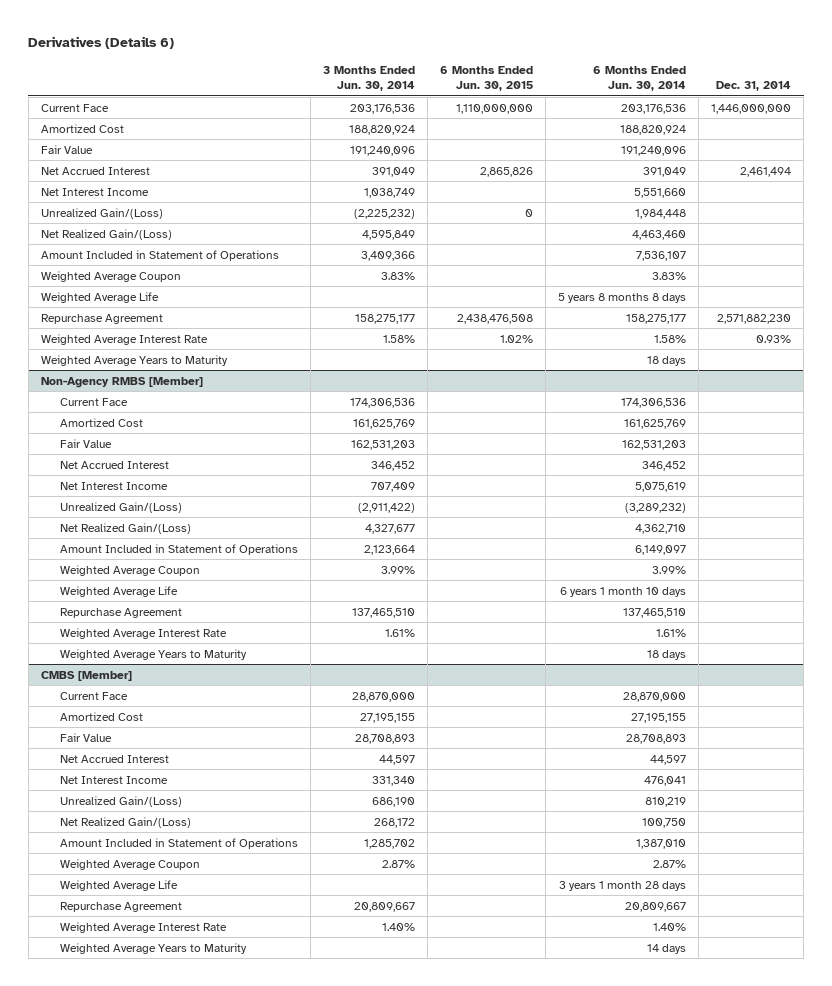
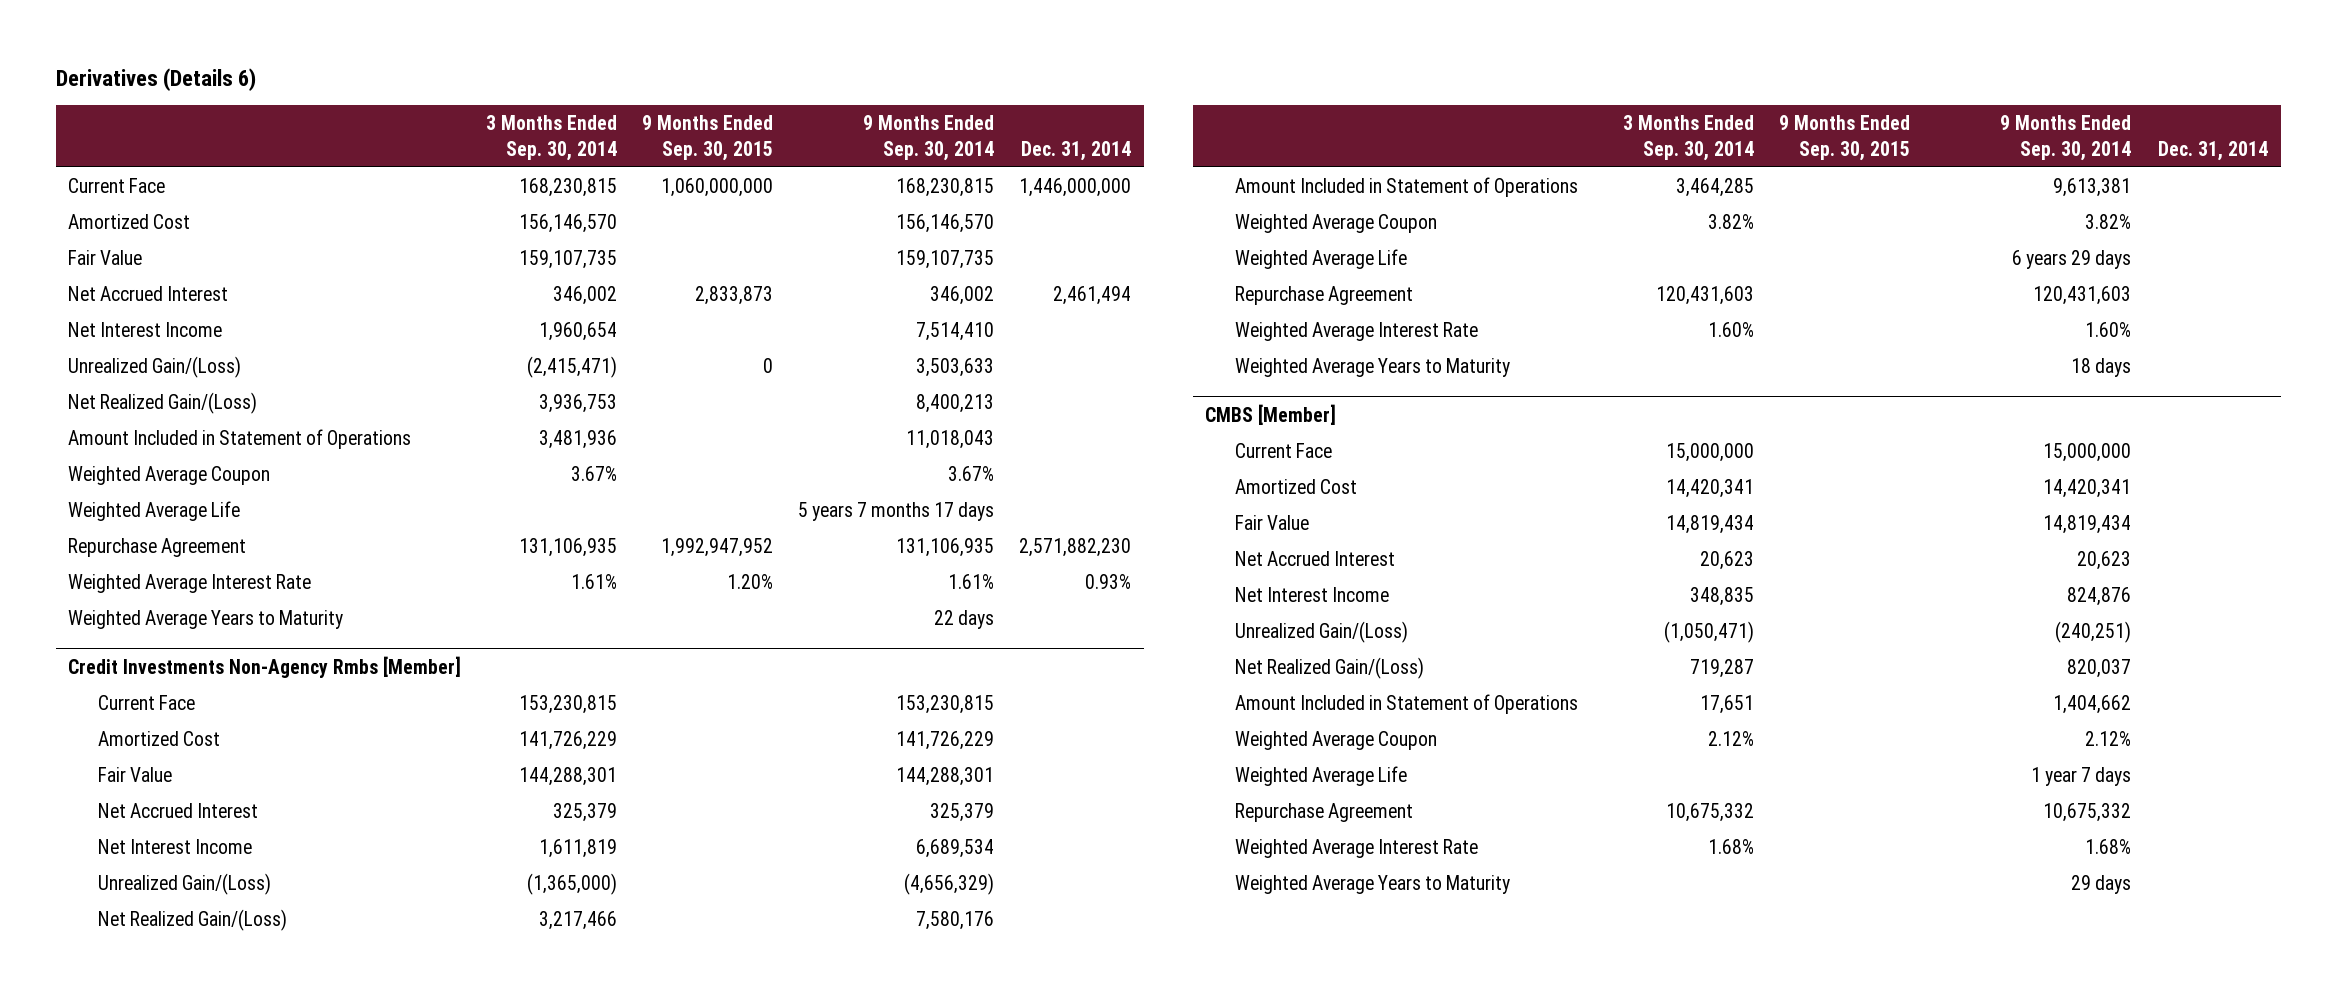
[323,66,416,92] 3 Months Ended Jun. 30, 2014 -> none
[440,66,534,92] 6 Months Ended Jun. 30, 2015 -> none
[593,66,687,92] 6 Months Ended Jun. 30, 2014 -> none
none -> [486,115,618,161] 3 Months Ended Sep. 30, 2014
none -> [642,115,774,161] 9 Months Ended Sep. 30, 2015
none -> [863,115,995,161] 9 Months Ended Sep. 30, 2014
[40,376,203,388] Non-Agency RMBS [Member] -> [68,655,462,678] Credit Investments Non-Agency Rmbs [Member]

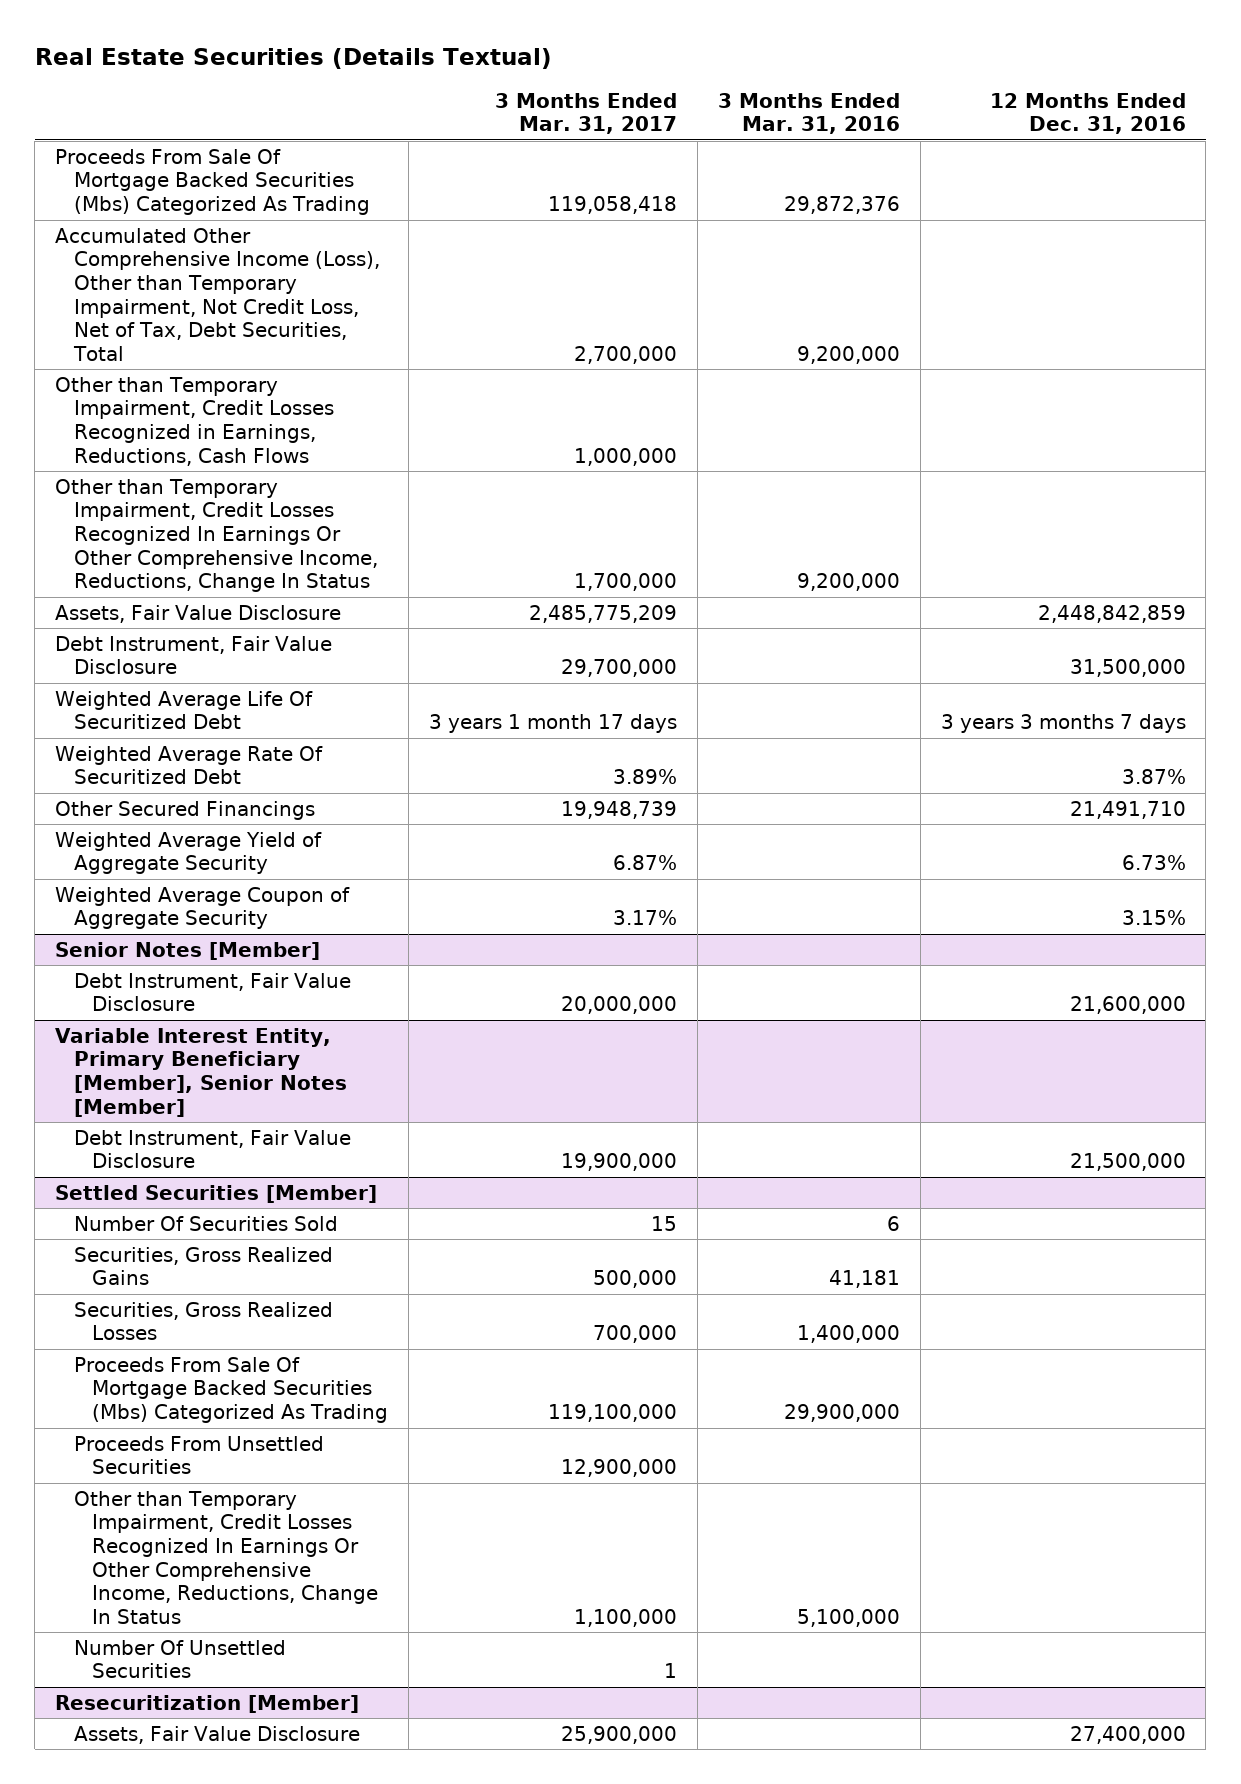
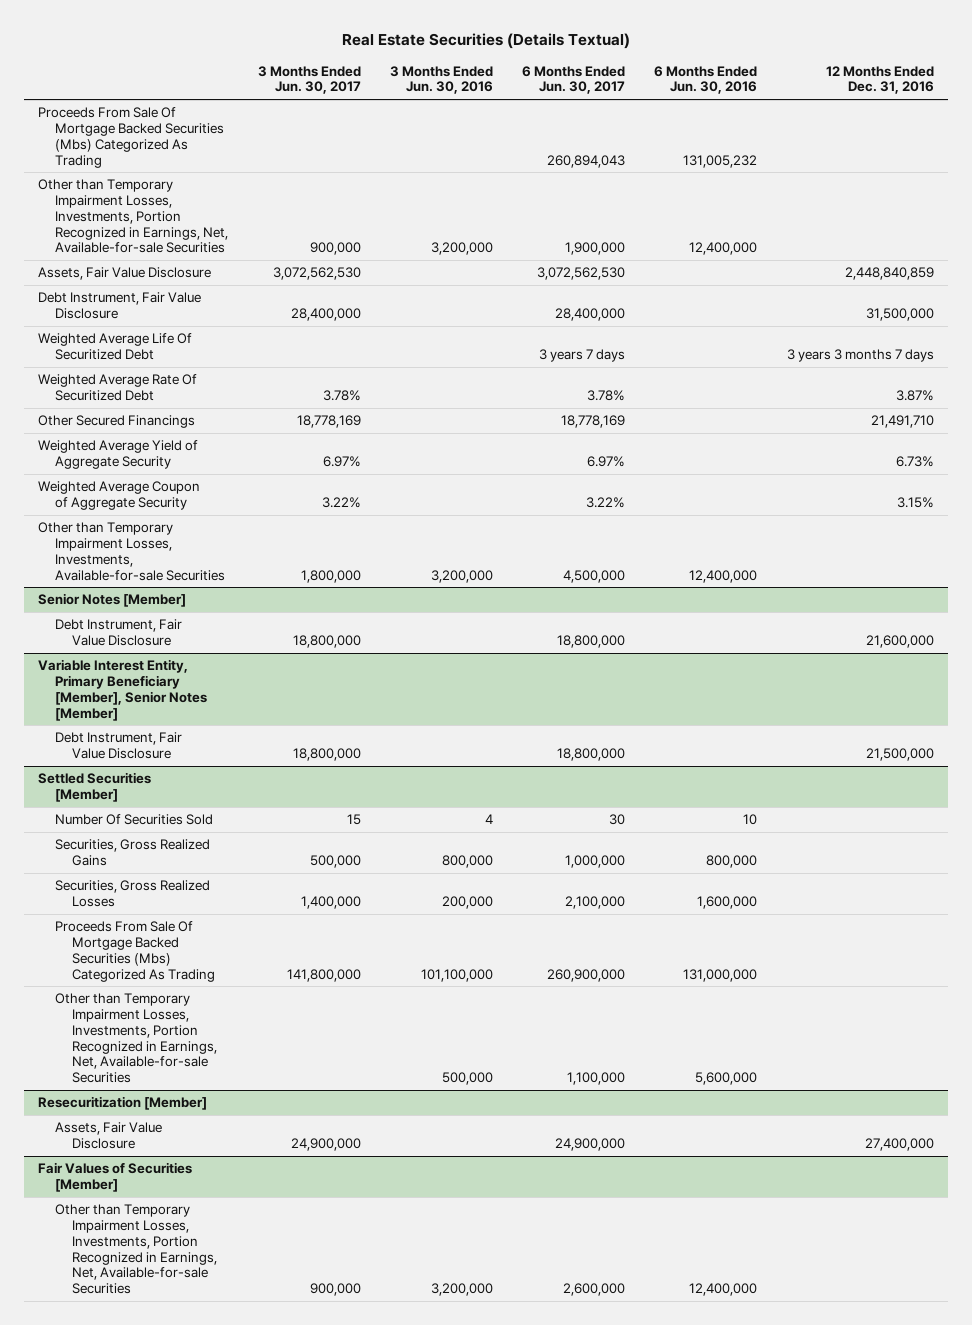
[495,92,678,135] 3 Months Ended Mar. 31, 2017 -> none
[717,92,900,135] 3 Months Ended Mar. 31, 2016 -> none
none -> [257,65,361,95] 3 Months Ended Jun. 30, 2017
none -> [389,65,493,95] 3 Months Ended Jun. 30, 2016
none -> [522,65,626,95] 6 Months Ended Jun. 30, 2017
none -> [654,65,758,95] 6 Months Ended Jun. 30, 2016
[55,227,380,362] Accumulated Other Comprehensive Income (Loss), Other than Temporary Impairment, Not Credit Loss, Net of Tax, Debt Securities, Total -> none
[55,376,334,466] Other than Temporary Impairment, Credit Losses Recognized in Earnings, Reductions, Cash Flows -> none
[55,478,378,593] Other than Temporary Impairment, Credit Losses Recognized In Earnings Or Other Comprehensive Income, Reductions, Change In Status -> none
none -> [38,179,229,254] Other than Temporary Impairment Losses, Investments, Portion Recognized in Earnings, Net, Available-for-sale Securities
[1037,604,1186,623] 2,448,842,859 -> [844,267,934,281] 2,448,840,859
none -> [38,522,226,581] Other than Temporary Impairment Losses, Investments, Available-for-sale Securities
[73,1435,324,1475] Proceeds From Unsettled Securities -> none
[73,1490,379,1625] Other than Temporary Impairment, Credit Losses Recognized In Earnings Or Other Comprehensive Income, Reductions, Change In Status -> none
[73,1639,286,1679] Number Of Unsettled Securities -> none
none -> [55,993,218,1084] Other than Temporary Impairment Losses, Investments, Portion Recognized in Earnings, Net, Available-for-sale Securities
none -> [38,1162,193,1193] Fair Values of Securities [Member]
none -> [55,1204,218,1295] Other than Temporary Impairment Losses, Investments, Portion Recognized in Earnings, Net, Available-for-sale Securities

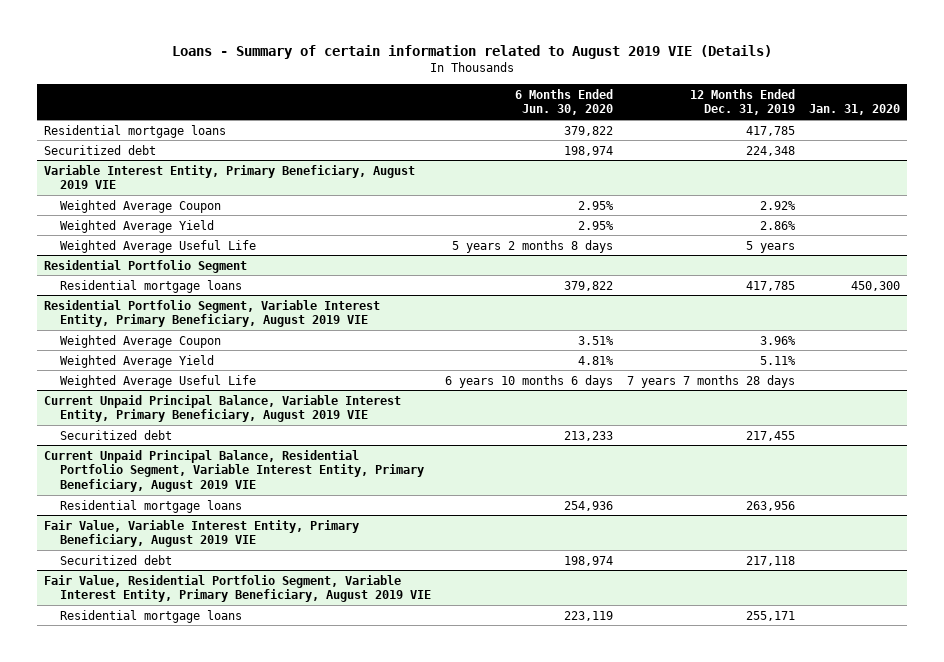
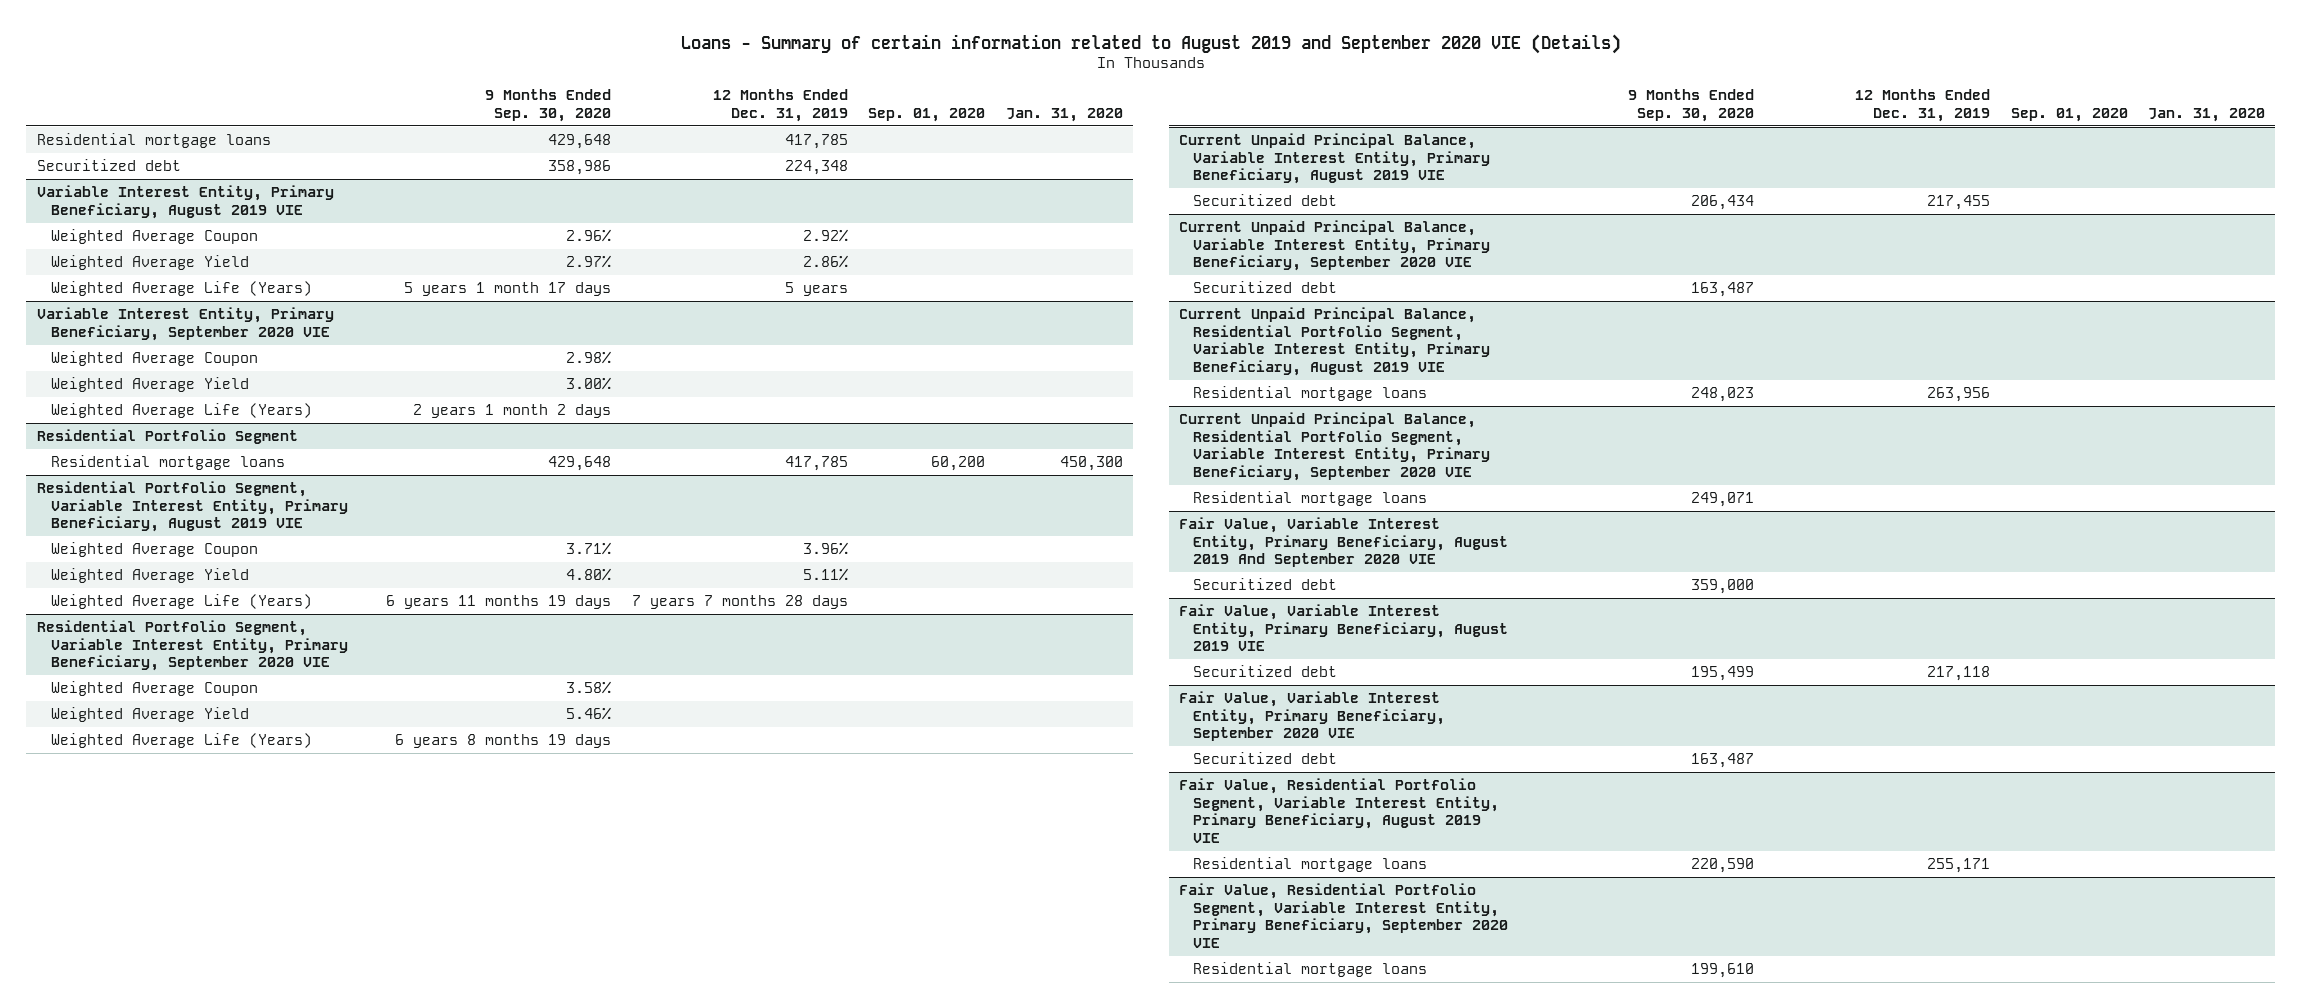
[172,44,773,59] Loans - Summary of certain information related to August 2019 VIE (Details) -> [680,33,1621,54] Loans - Summary of certain information related to August 2019 and September 2020 VIE (Details)
[515,88,614,116] 6 Months Ended Jun. 30, 2020 -> none
none -> [485,89,612,122] 9 Months Ended Sep. 30, 2020
none -> [868,107,986,122] Sep. 01, 2020
[60,239,257,253] Weighted Average Useful Life -> [50,281,312,297] Weighted Average Life (Years)
none -> [36,307,334,341] Variable Interest Entity, Primary Beneficiary, September 2020 VIE
none -> [50,351,258,367] Weighted Average Coupon
none -> [50,377,249,393] Weighted Average Yield
none -> [50,403,312,419] Weighted Average Life (Years)
[60,374,257,388] Weighted Average Useful Life -> [50,594,312,610] Weighted Average Life (Years)
none -> [36,620,348,672] Residential Portfolio Segment, Variable Interest Entity, Primary Beneficiary, September 2020 VIE
none -> [50,681,258,697] Weighted Average Coupon
none -> [50,707,249,723] Weighted Average Yield
none -> [50,733,312,749] Weighted Average Life (Years)
none -> [1178,220,1491,272] Current Unpaid Principal Balance, Variable Interest Entity, Primary Beneficiary, September 2020 VIE
none -> [1193,281,1338,294] Securitized debt
none -> [1178,412,1491,481] Current Unpaid Principal Balance, Residential Portfolio Segment, Variable Interest Entity, Primary Beneficiary, September 2020 VIE
none -> [1193,491,1428,507] Residential mortgage loans
none -> [1178,517,1509,568] Fair Value, Variable Interest Entity, Primary Beneficiary, August 2019 And September 2020 VIE
none -> [1193,578,1338,591] Securitized debt
none -> [1178,691,1446,742] Fair Value, Variable Interest Entity, Primary Beneficiary, September 2020 VIE
none -> [1193,752,1338,765] Securitized debt
none -> [1178,883,1509,948] Fair Value, Residential Portfolio Segment, Variable Interest Entity, Primary Beneficiary, September 2020 VIE
none -> [1193,962,1428,978] Residential mortgage loans

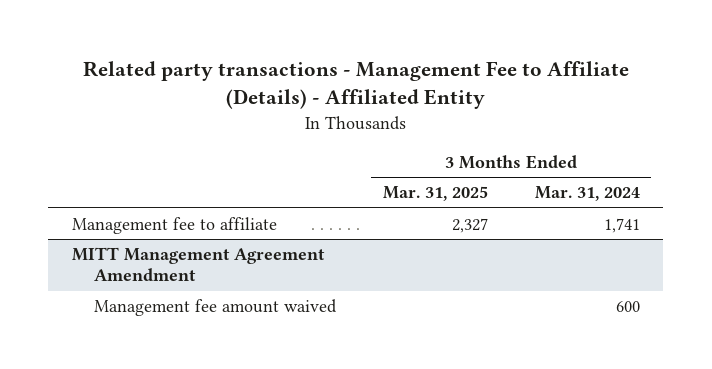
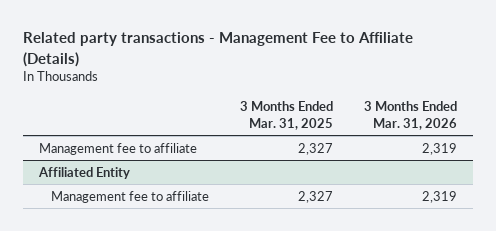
[82,61,629,110] Related party transactions - Management Fee to Affiliate (Details) - Affiliated Entity -> [23,32,414,67] Related party transactions - Management Fee to Affiliate (Details)
[534,186,640,202] Mar. 31, 2024 -> none
none -> [364,101,458,130] 3 Months Ended Mar. 31, 2026
[94,299,338,317] Management fee amount waived -> none
[71,247,325,282] MITT Management Agreement Amendment -> [37,166,130,179] Affiliated Entity
none -> [50,190,209,203] Management fee to affiliate

